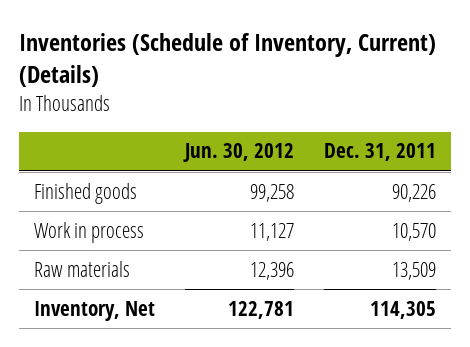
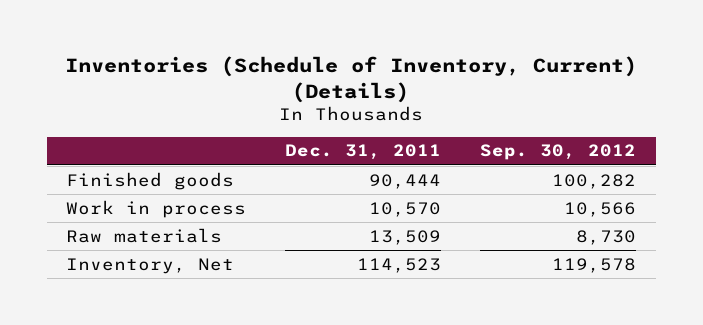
[183,143,295,163] Jun. 30, 2012 -> none
none -> [480,144,637,161] Sep. 30, 2012
[392,183,437,202] 90,226 -> [369,173,442,189] 90,444
[370,300,437,319] 114,305 -> [357,257,442,273] 114,523

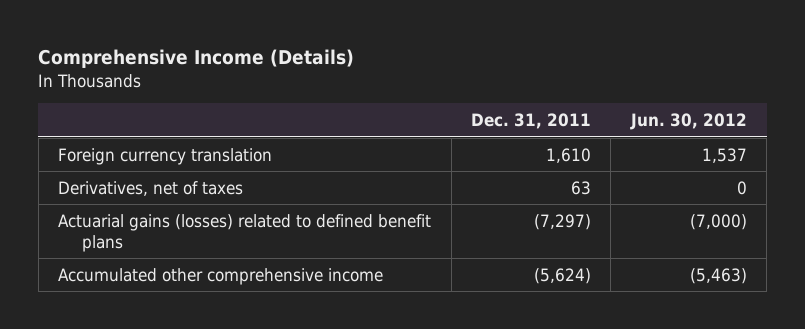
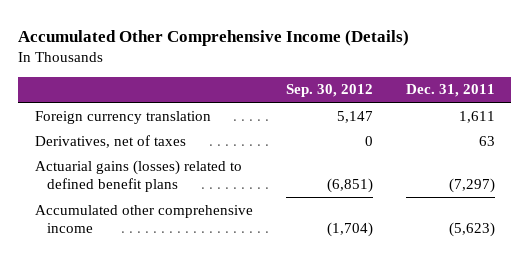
[38,49,355,69] Comprehensive Income (Details) -> [18,29,410,46] Accumulated Other Comprehensive Income (Details)
[629,112,747,130] Jun. 30, 2012 -> none
none -> [285,84,373,98] Sep. 30, 2012
[546,147,592,163] 1,610 -> [458,110,495,123] 1,611
[534,267,592,284] (5,624) -> [448,222,495,238] (5,623)

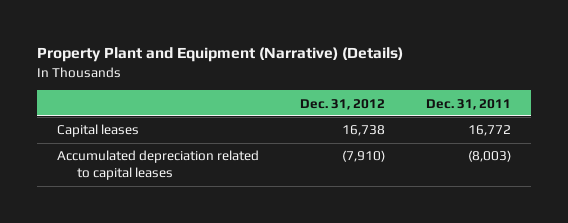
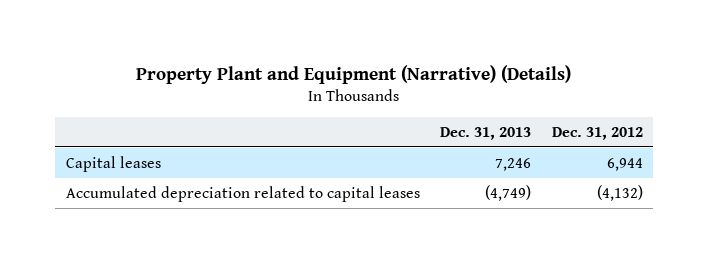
[426,98,512,110] Dec. 31, 2011 -> none
none -> [440,127,532,141] Dec. 31, 2013
[342,125,386,137] 16,738 -> [606,157,643,171] 6,944
[342,150,386,163] (7,910) -> [596,184,643,201] (4,132)

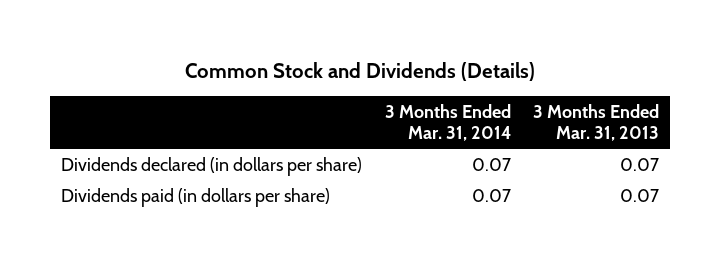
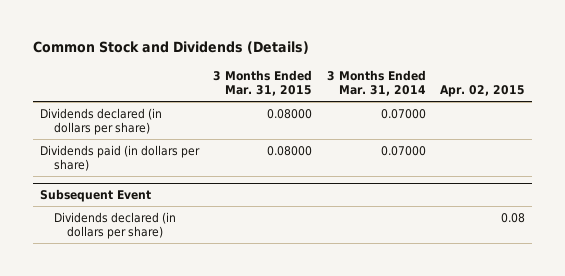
[532,103,659,142] 3 Months Ended Mar. 31, 2013 -> none
none -> [213,70,313,97] 3 Months Ended Mar. 31, 2015
none -> [439,85,525,98] Apr. 02, 2015
[471,157,511,171] 0.07 -> [380,108,426,119] 0.07000
[471,188,511,202] 0.07 -> [380,145,426,156] 0.07000
none -> [40,188,152,202] Subsequent Event
none -> [53,211,176,240] Dividends declared (in dollars per share)

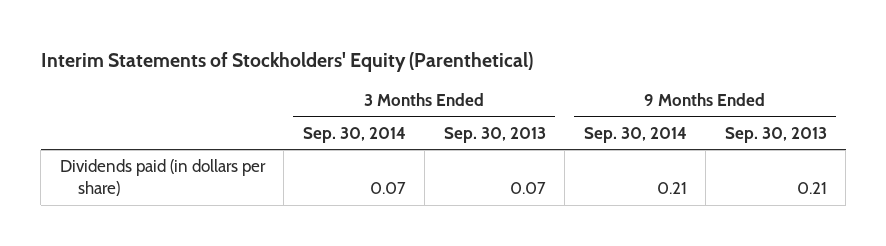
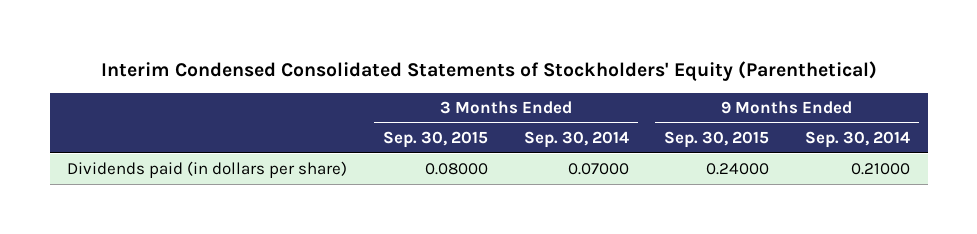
[40,52,533,73] Interim Statements of Stockholders' Equity (Parenthetical) -> [100,60,877,81] Interim Condensed Consolidated Statements of Stockholders' Equity (Parenthetical)
[443,126,546,143] Sep. 30, 2013 -> none
[724,126,827,143] Sep. 30, 2013 -> none
none -> [383,130,489,148] Sep. 30, 2015
none -> [664,130,770,148] Sep. 30, 2015
[369,182,406,195] 0.07 -> [567,163,629,176] 0.07000
[656,182,687,195] 0.21 -> [850,163,910,176] 0.21000

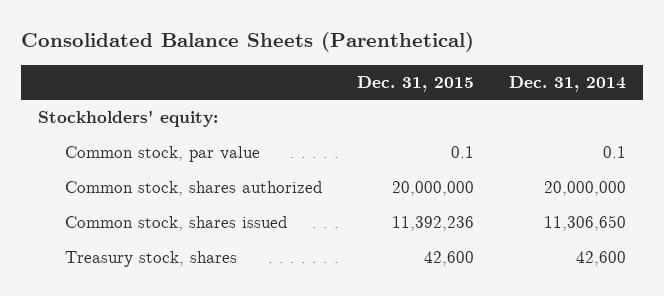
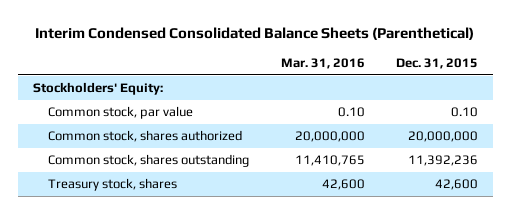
[20,32,474,53] Consolidated Balance Sheets (Parenthetical) -> [35,26,475,40] Interim Condensed Consolidated Balance Sheets (Parenthetical)
[508,75,626,92] Dec. 31, 2014 -> none
none -> [280,57,365,69] Mar. 31, 2016
[38,110,219,128] Stockholders' equity: -> [33,82,164,96] Stockholders' Equity:
[450,146,474,159] 0.1 -> [450,107,478,118] 0.10
[64,216,287,232] Common stock, shares issued -> [48,154,250,168] Common stock, shares outstanding

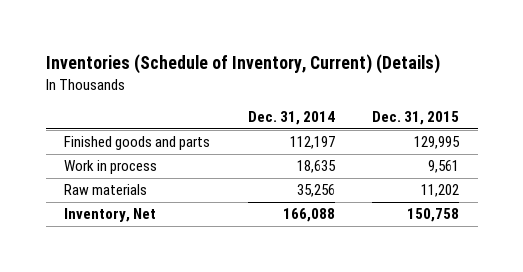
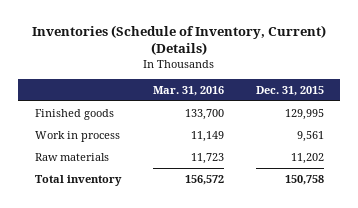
[247,110,335,125] Dec. 31, 2014 -> none
none -> [152,85,224,96] Mar. 31, 2016
[64,136,211,151] Finished goods and parts -> [34,108,114,120] Finished goods
[64,208,157,223] Inventory, Net -> [34,174,122,186] Total inventory

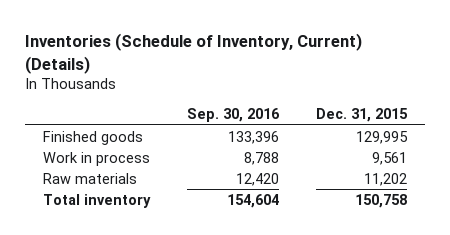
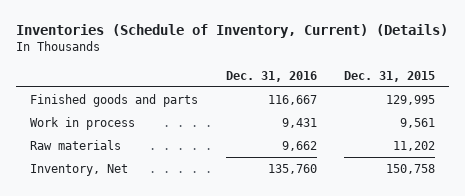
[186,108,280,123] Sep. 30, 2016 -> none
none -> [225,70,317,82] Dec. 31, 2016
[42,130,143,145] Finished goods -> [29,93,198,107] Finished goods and parts
[42,193,151,208] Total inventory -> [29,163,128,176] Inventory, Net

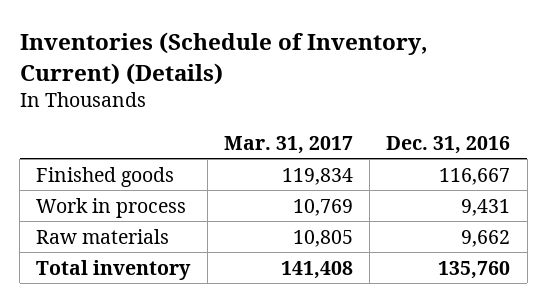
[344,70,436,82] Dec. 31, 2015 -> none
none -> [223,135,353,154] Mar. 31, 2017
[29,93,198,107] Finished goods and parts -> [36,166,175,187] Finished goods
[29,163,128,176] Inventory, Net -> [36,259,192,280] Total inventory

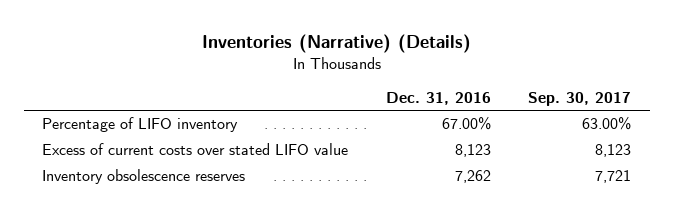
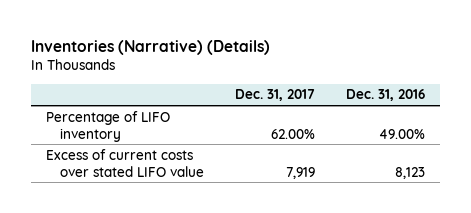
[527,91,631,106] Sep. 30, 2017 -> none
none -> [235,89,316,102] Dec. 31, 2017
[441,116,491,131] 67.00% -> [378,128,425,139] 49.00%
[42,169,246,185] Inventory obsolescence reserves -> none

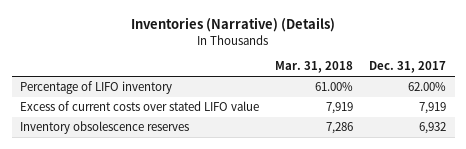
[345,89,425,102] Dec. 31, 2016 -> none
none -> [275,61,354,74] Mar. 31, 2018
none -> [19,121,189,135] Inventory obsolescence reserves

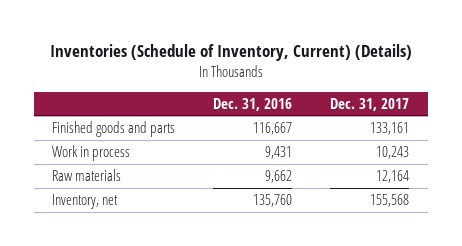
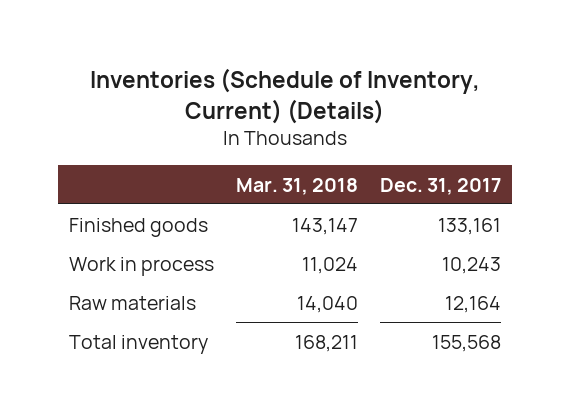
[213,97,293,111] Dec. 31, 2016 -> none
none -> [235,177,358,195] Mar. 31, 2018
[52,121,176,138] Finished goods and parts -> [68,217,208,237] Finished goods
[52,194,119,210] Inventory, net -> [68,334,208,354] Total inventory

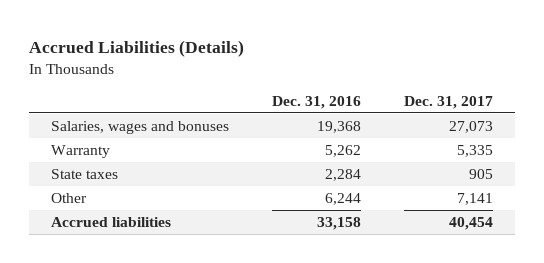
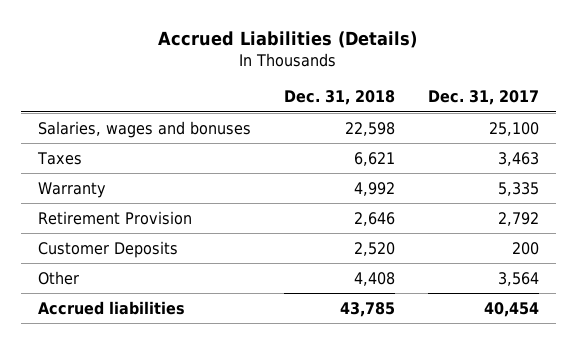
[271,95,361,109] Dec. 31, 2016 -> none
none -> [283,90,395,106] Dec. 31, 2018
[448,120,493,133] 27,073 -> [488,121,539,136] 25,100
none -> [36,151,82,165] Taxes
[50,168,118,179] State taxes -> none
none -> [37,210,192,225] Retirement Provision
none -> [37,240,178,258] Customer Deposits
[456,192,493,205] 7,141 -> [497,271,539,286] 3,564

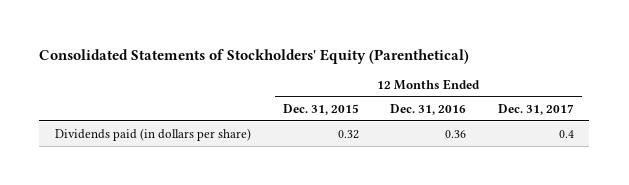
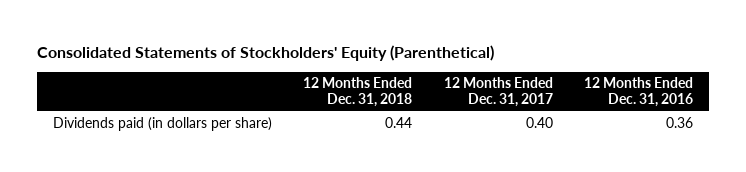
[282,104,359,116] Dec. 31, 2015 -> none
none -> [303,77,413,108] 12 Months Ended Dec. 31, 2018
[558,130,574,139] 0.4 -> [525,117,553,129] 0.40

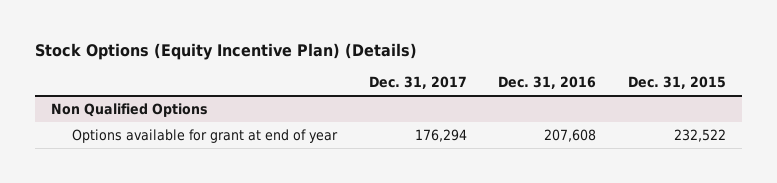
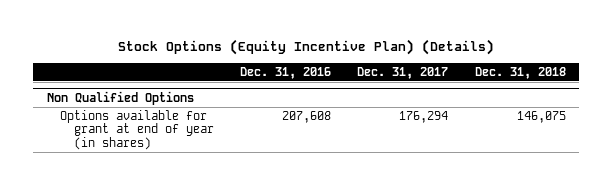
[628,76,727,90] Dec. 31, 2015 -> none
none -> [474,66,566,79] Dec. 31, 2018
[72,128,339,143] Options available for grant at end of year -> [60,110,214,150] Options available for grant at end of year (in shares)

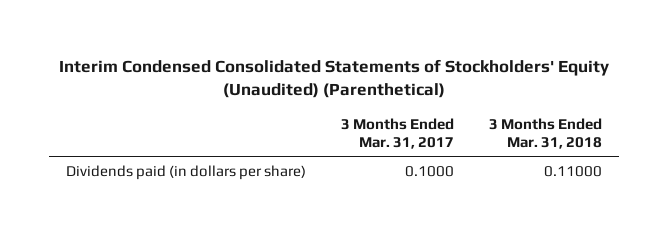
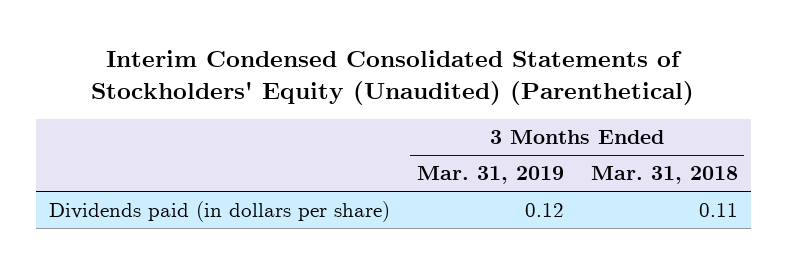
[341,117,455,150] 3 Months Ended Mar. 31, 2017 -> none
none -> [416,166,564,185] Mar. 31, 2019
[543,165,602,177] 0.11000 -> [698,203,738,218] 0.11

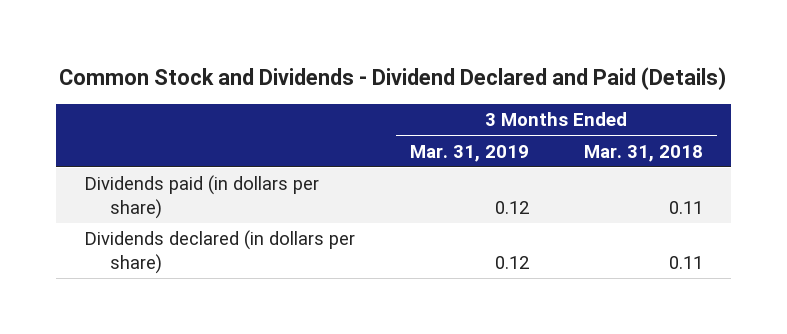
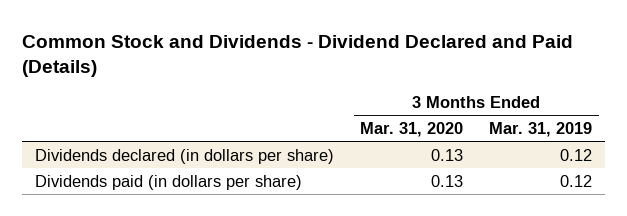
[583,144,703,162] Mar. 31, 2018 -> none
none -> [360,121,464,137] Mar. 31, 2020
[83,175,319,219] Dividends paid (in dollars per share) -> [35,174,303,190] Dividends paid (in dollars per share)

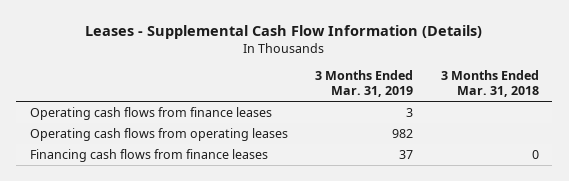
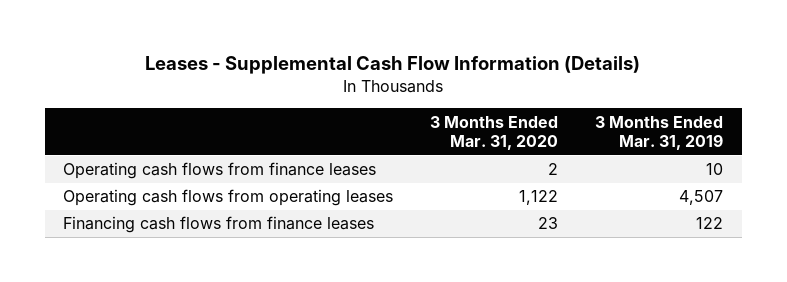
[440,70,539,98] 3 Months Ended Mar. 31, 2018 -> none
none -> [430,115,559,151] 3 Months Ended Mar. 31, 2020
[406,108,414,118] 3 -> [706,163,724,176] 10
[392,129,414,139] 982 -> [679,190,724,206] 4,507
[399,150,414,160] 37 -> [696,217,724,230] 122

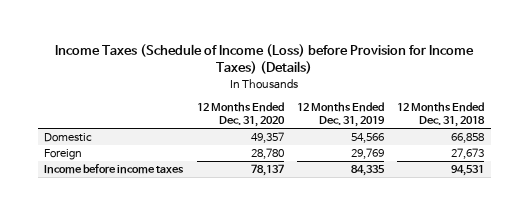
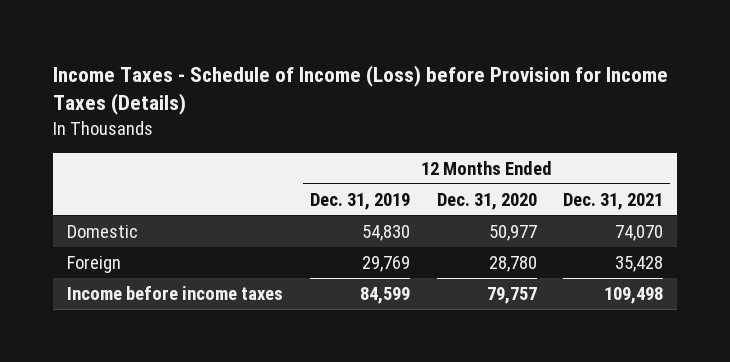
[55,44,475,75] Income Taxes (Schedule of Income (Loss) before Provision for Income Taxes) (Details) -> [53,64,669,116] Income Taxes - Schedule of Income (Loss) before Provision for Income Taxes (Details)
[397,101,486,128] 12 Months Ended Dec. 31, 2018 -> none
none -> [563,192,664,210] Dec. 31, 2021
[250,132,284,144] 49,357 -> [488,224,537,241] 50,977
[351,133,385,144] 54,566 -> [361,224,410,241] 54,830
[250,164,284,177] 78,137 -> [486,286,537,304] 79,757
[351,165,386,177] 84,335 -> [359,286,410,304] 84,599

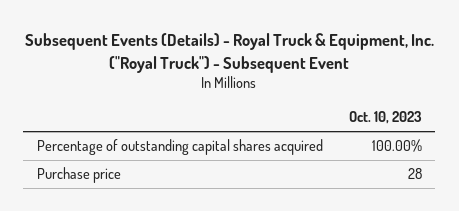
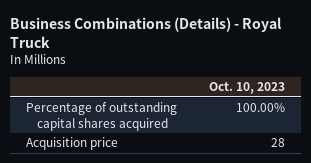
[25,33,435,73] Subsequent Events (Details) - Royal Truck & Equipment, Inc. ("Royal Truck") - Subsequent Event -> [10,16,283,48] Business Combinations (Details) - Royal Truck
[36,167,121,184] Purchase price -> [26,137,119,151] Acquisition price

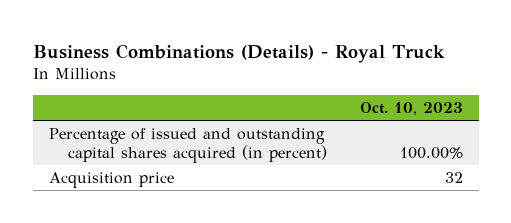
[26,102,178,131] Percentage of outstanding capital shares acquired -> [48,127,328,164] Percentage of issued and outstanding capital shares acquired (in percent)
[270,138,285,148] 28 -> [444,171,463,183] 32

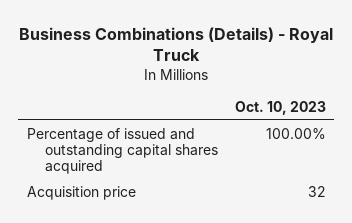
[48,127,328,164] Percentage of issued and outstanding capital shares acquired (in percent) -> [26,128,219,174] Percentage of issued and outstanding capital shares acquired

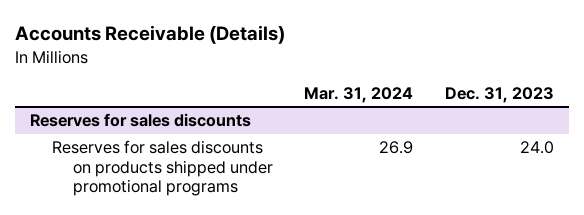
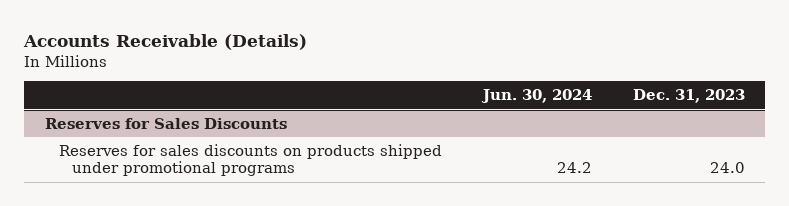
[304,86,414,103] Mar. 31, 2024 -> none
none -> [480,89,592,104] Jun. 30, 2024
[30,113,252,128] Reserves for sales discounts -> [44,117,287,129] Reserves for Sales Discounts

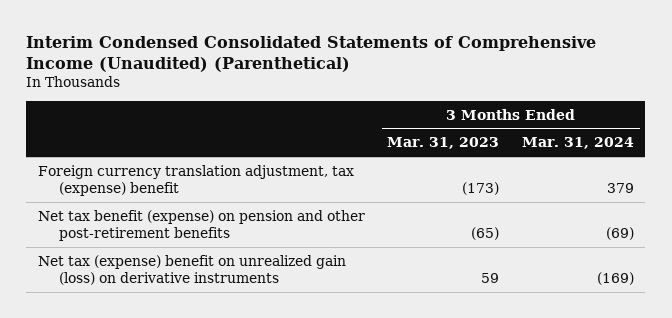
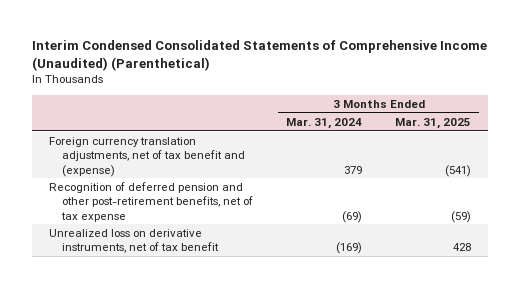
[387,137,500,150] Mar. 31, 2023 -> none
none -> [395,117,472,129] Mar. 31, 2025
[37,164,354,196] Foreign currency translation adjustment, tax (expense) benefit -> [48,137,245,177] Foreign currency translation adjustments, net of tax benefit and (expense)
[37,209,365,241] Net tax benefit (expense) on pension and other post-retirement benefits -> [48,182,253,222] Recognition of deferred pension and other post-retirement benefits, net of tax expense
[37,254,346,285] Net tax (expense) benefit on unrealized gain (loss) on derivative instruments -> [48,229,219,254] Unrealized loss on derivative instruments, net of tax benefit

